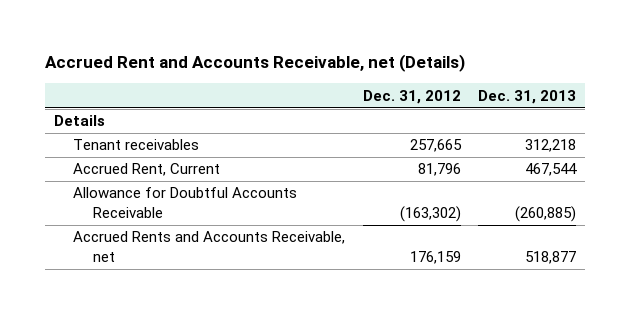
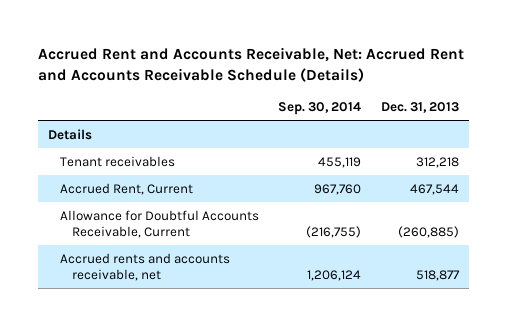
[45,54,466,73] Accrued Rent and Accounts Receivable, net (Details) -> [38,47,465,83] Accrued Rent and Accounts Receivable, Net: Accrued Rent and Accounts Receivable Schedule (Details)
[362,89,461,104] Dec. 31, 2012 -> none
none -> [278,102,362,116] Sep. 30, 2014
[73,187,298,218] Allowance for Doubtful Accounts Receivable -> [60,209,260,238] Allowance for Doubtful Accounts Receivable, Current
[73,231,346,262] Accrued Rents and Accounts Receivable, net -> [60,252,231,281] Accrued rents and accounts receivable, net

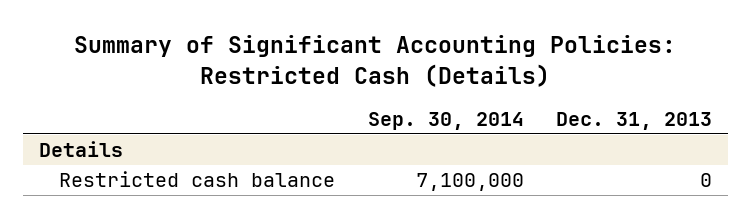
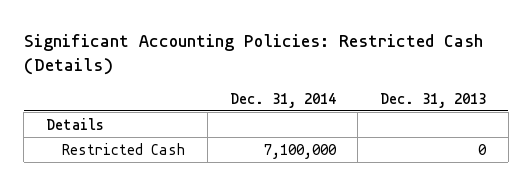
[74,35,677,88] Summary of Significant Accounting Policies: Restricted Cash (Details) -> [23,34,483,75] Significant Accounting Policies: Restricted Cash (Details)
[367,112,524,131] Sep. 30, 2014 -> none
none -> [229,92,336,108] Dec. 31, 2014
[59,171,336,188] Restricted cash balance -> [61,142,185,155] Restricted Cash

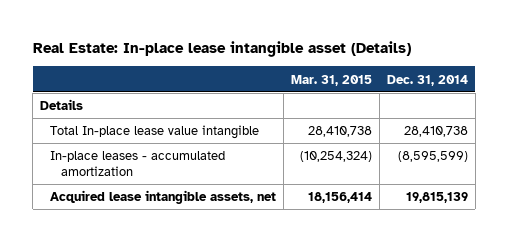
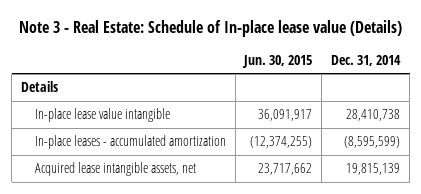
[32,41,411,58] Real Estate: In-place lease intangible asset (Details) -> [18,19,402,37] Note 3 - Real Estate: Schedule of In-place lease value (Details)
[291,74,373,86] Mar. 31, 2015 -> none
none -> [242,54,313,68] Jun. 30, 2015
[50,125,260,140] Total In-place lease value intangible -> [34,108,170,123] In-place lease value intangible

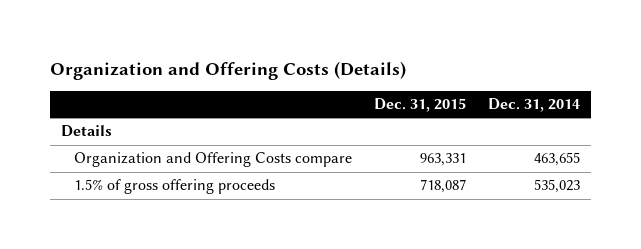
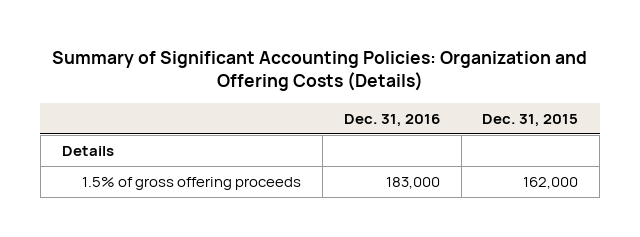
[49,60,406,80] Organization and Offering Costs (Details) -> [52,50,588,92] Summary of Significant Accounting Policies: Organization and Offering Costs (Details)
[487,98,580,113] Dec. 31, 2014 -> none
none -> [343,113,440,127] Dec. 31, 2016
[73,152,352,168] Organization and Offering Costs compare -> none
[419,179,466,194] 718,087 -> [523,177,579,190] 162,000

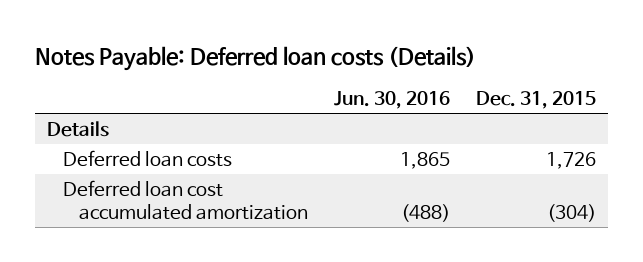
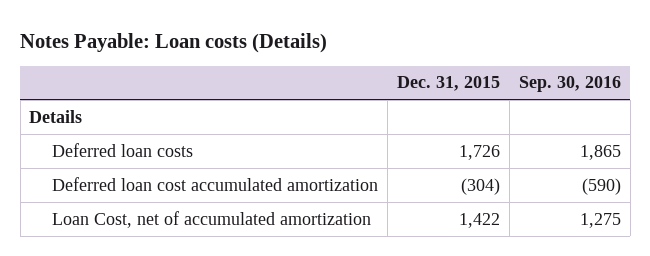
[34,46,476,72] Notes Payable: Deferred loan costs (Details) -> [20,32,328,53] Notes Payable: Loan costs (Details)
[333,91,450,110] Jun. 30, 2016 -> none
none -> [518,76,621,93] Sep. 30, 2016
none -> [51,210,371,228] Loan Cost, net of accumulated amortization

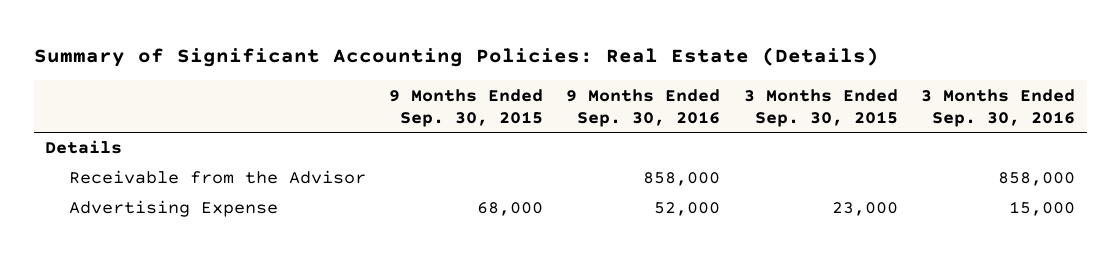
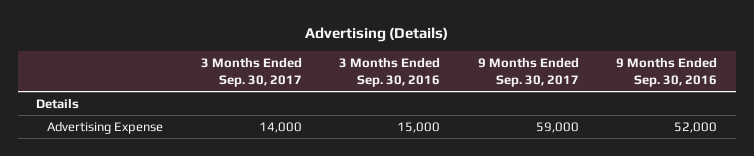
[33,47,879,68] Summary of Significant Accounting Policies: Real Estate (Details) -> [304,27,448,43] Advertising (Details)
[389,88,544,127] 9 Months Ended Sep. 30, 2015 -> none
[743,88,898,127] 3 Months Ended Sep. 30, 2015 -> none
none -> [200,57,302,87] 3 Months Ended Sep. 30, 2017
none -> [477,57,579,87] 9 Months Ended Sep. 30, 2017
[68,170,366,185] Receivable from the Advisor -> none

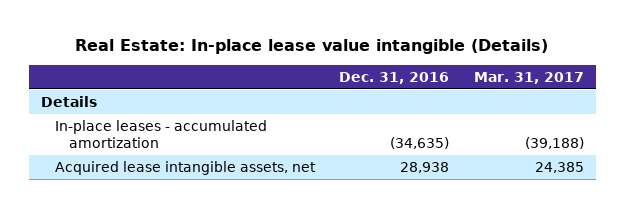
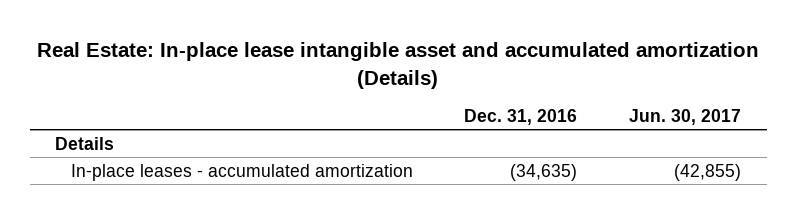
[75,38,549,54] Real Estate: In-place lease value intangible (Details) -> [37,42,760,89] Real Estate: In-place lease intangible asset and accumulated amortization (Details)
[473,71,584,84] Mar. 31, 2017 -> none
none -> [628,108,741,125] Jun. 30, 2017
[55,161,317,176] Acquired lease intangible assets, net -> none

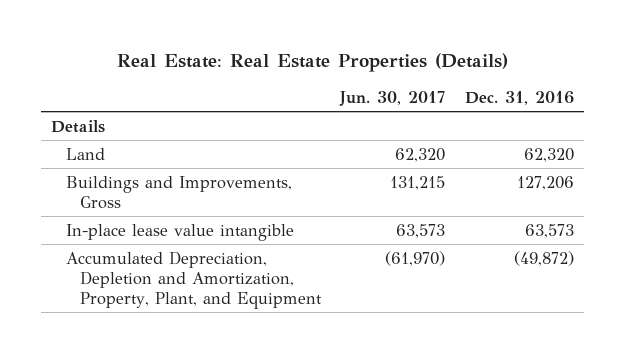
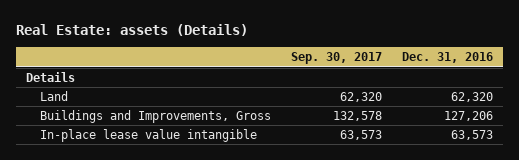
[116,53,508,73] Real Estate: Real Estate Properties (Details) -> [16,23,249,36] Real Estate: assets (Details)
[339,91,446,107] Jun. 30, 2017 -> none
none -> [291,52,383,65] Sep. 30, 2017
[65,250,322,310] Accumulated Depreciation, Depletion and Amortization, Property, Plant, and Equipment -> none

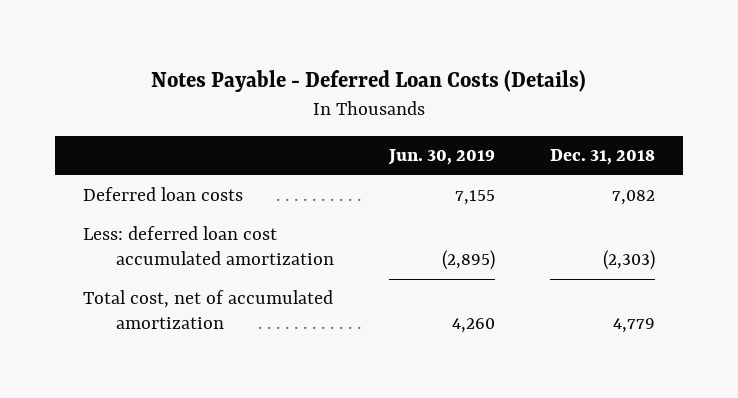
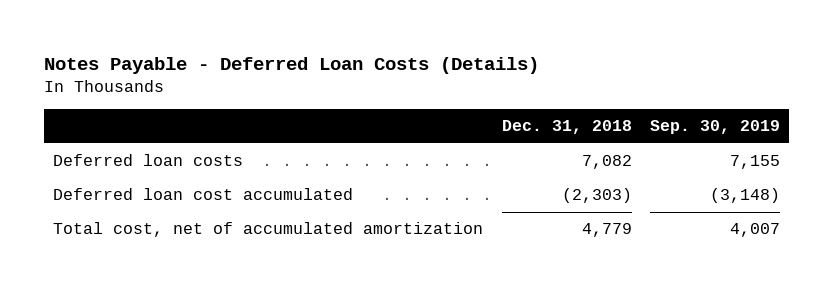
[387,149,495,166] Jun. 30, 2019 -> none
none -> [650,120,781,135] Sep. 30, 2019
[82,226,334,266] Less: deferred loan cost accumulated amortization -> [52,188,353,201] Deferred loan cost accumulated

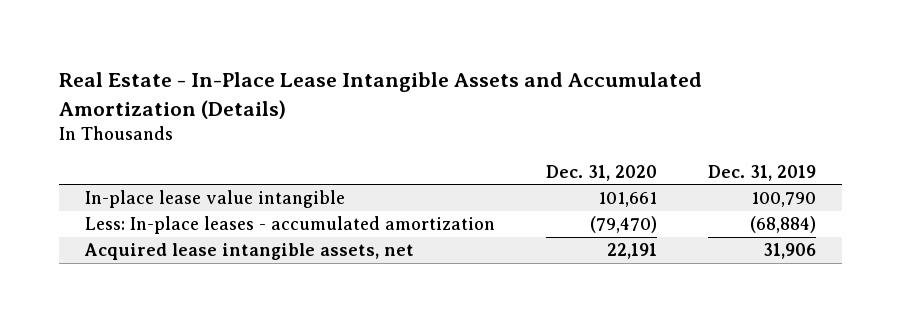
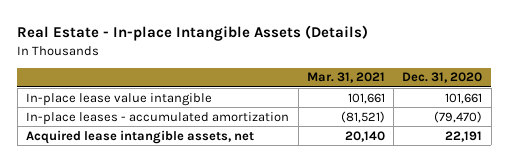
[59,72,703,119] Real Estate - In-Place Lease Intangible Assets and Accumulated Amortization (Details) -> [17,25,369,42] Real Estate - In-place Intangible Assets (Details)
[708,164,817,181] Dec. 31, 2019 -> none
none -> [306,72,385,84] Mar. 31, 2021
[84,216,495,235] Less: In-place leases - accumulated amortization -> [26,111,290,125] In-place leases - accumulated amortization

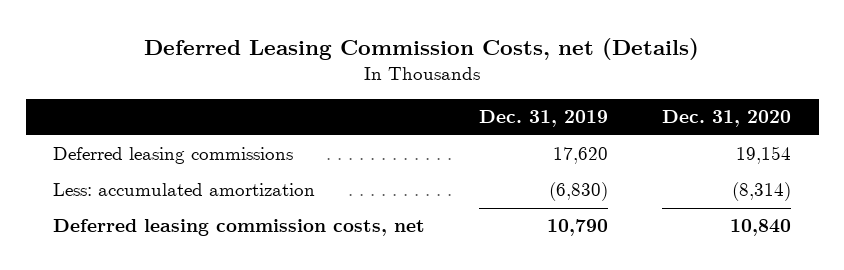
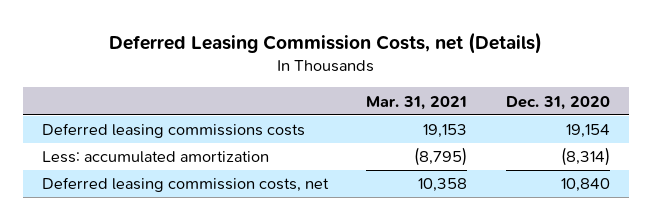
[479,110,609,128] Dec. 31, 2019 -> none
none -> [366,95,468,110] Mar. 31, 2021
[52,147,293,165] Deferred leasing commissions -> [41,123,305,139] Deferred leasing commissions costs

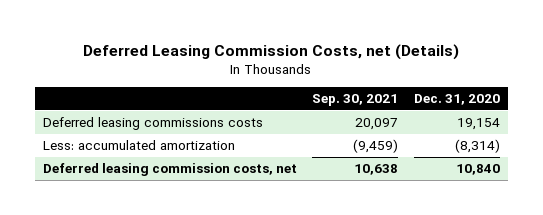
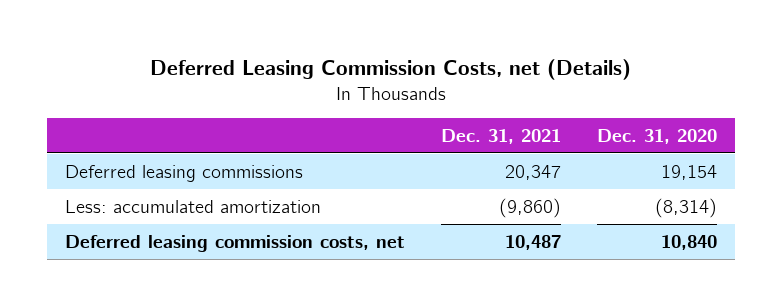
[312,94,399,107] Sep. 30, 2021 -> none
none -> [440,129,561,145] Dec. 31, 2021
[42,117,263,131] Deferred leasing commissions costs -> [64,164,303,182] Deferred leasing commissions

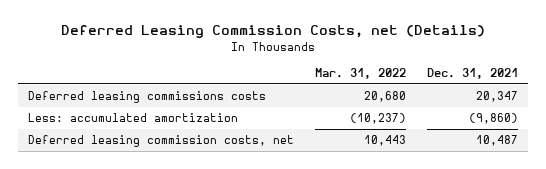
[596,129,717,145] Dec. 31, 2020 -> none
none -> [315,68,407,80] Mar. 31, 2022
[64,164,303,182] Deferred leasing commissions -> [28,91,267,104] Deferred leasing commissions costs

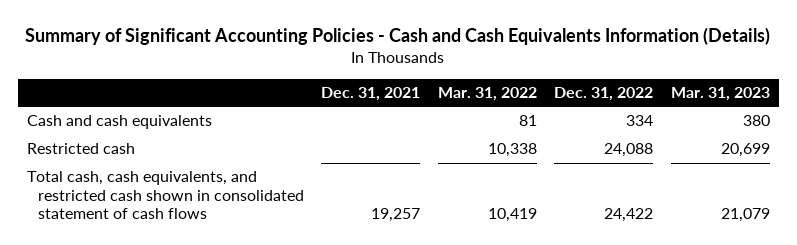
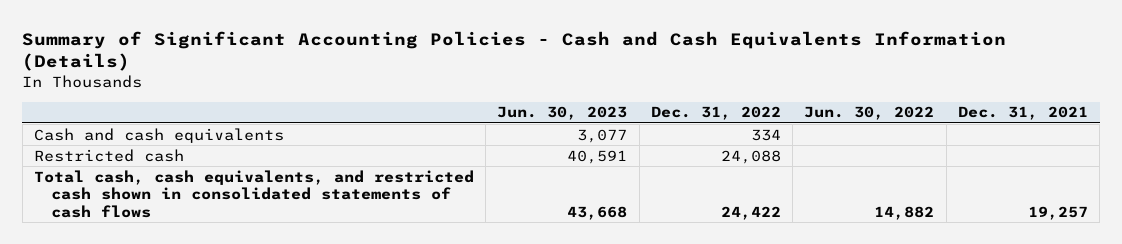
[437,87,537,102] Mar. 31, 2022 -> none
[670,87,770,102] Mar. 31, 2023 -> none
none -> [497,106,628,121] Jun. 30, 2023
none -> [804,106,935,121] Jun. 30, 2022
[26,171,304,219] Total cash, cash equivalents, and restricted cash shown in consolidated statement of cash flows -> [33,169,474,218] Total cash, cash equivalents, and restricted cash shown in consolidated statements of cash flows

